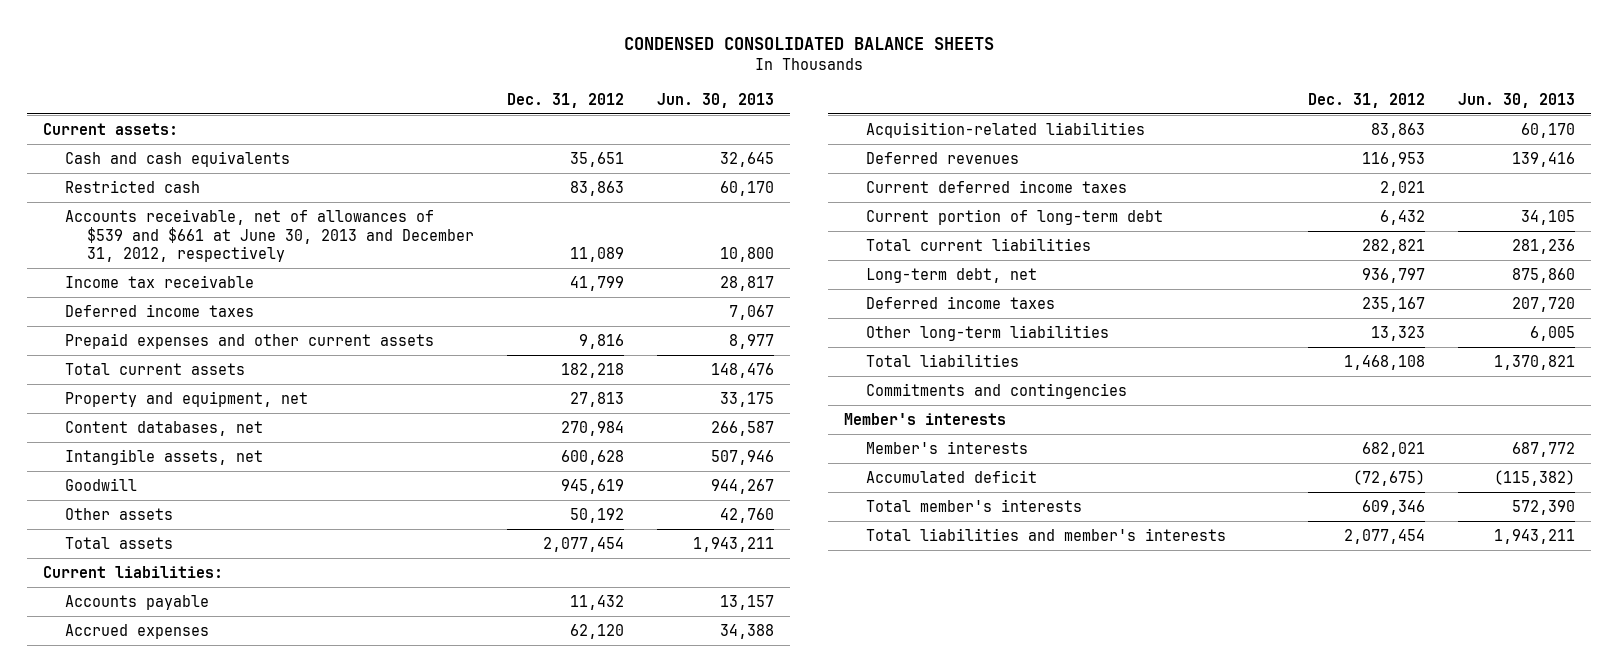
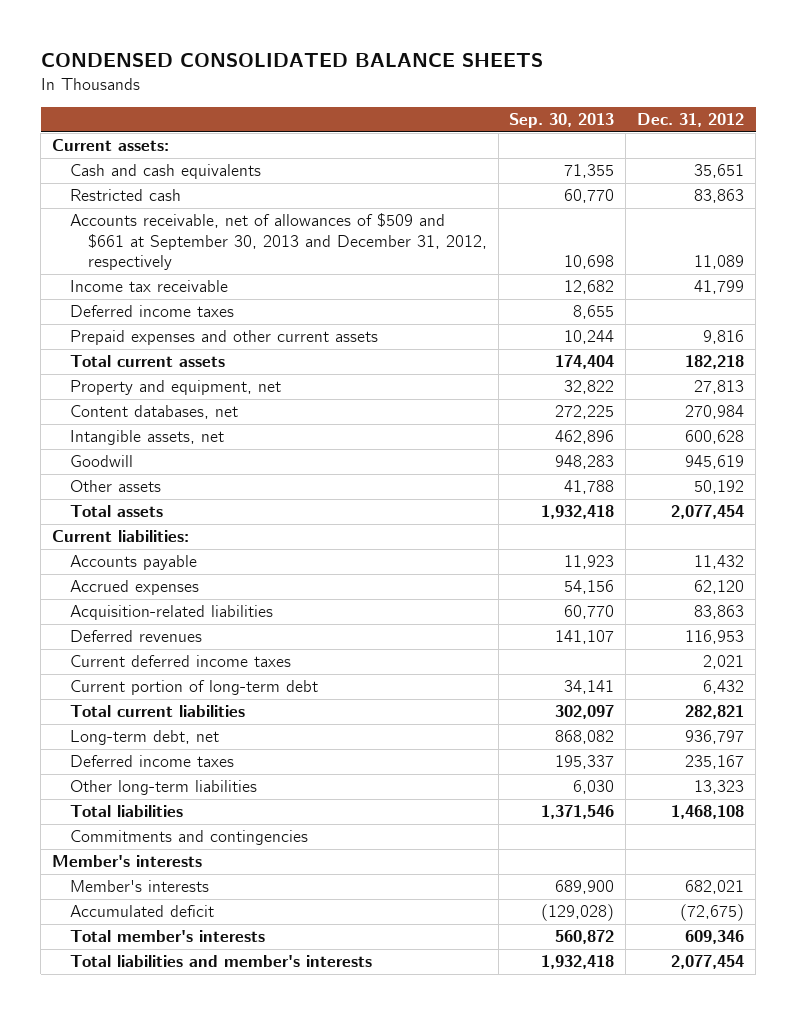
[656,92,774,108] Jun. 30, 2013 -> none
none -> [509,112,615,128] Sep. 30, 2013
[65,208,474,263] Accounts receivable, net of allowances of $539 and $661 at June 30, 2013 and December 31, 2012, respectively -> [69,213,487,271] Accounts receivable, net of allowances of $509 and $661 at September 30, 2013 and December 31, 2012, respectively

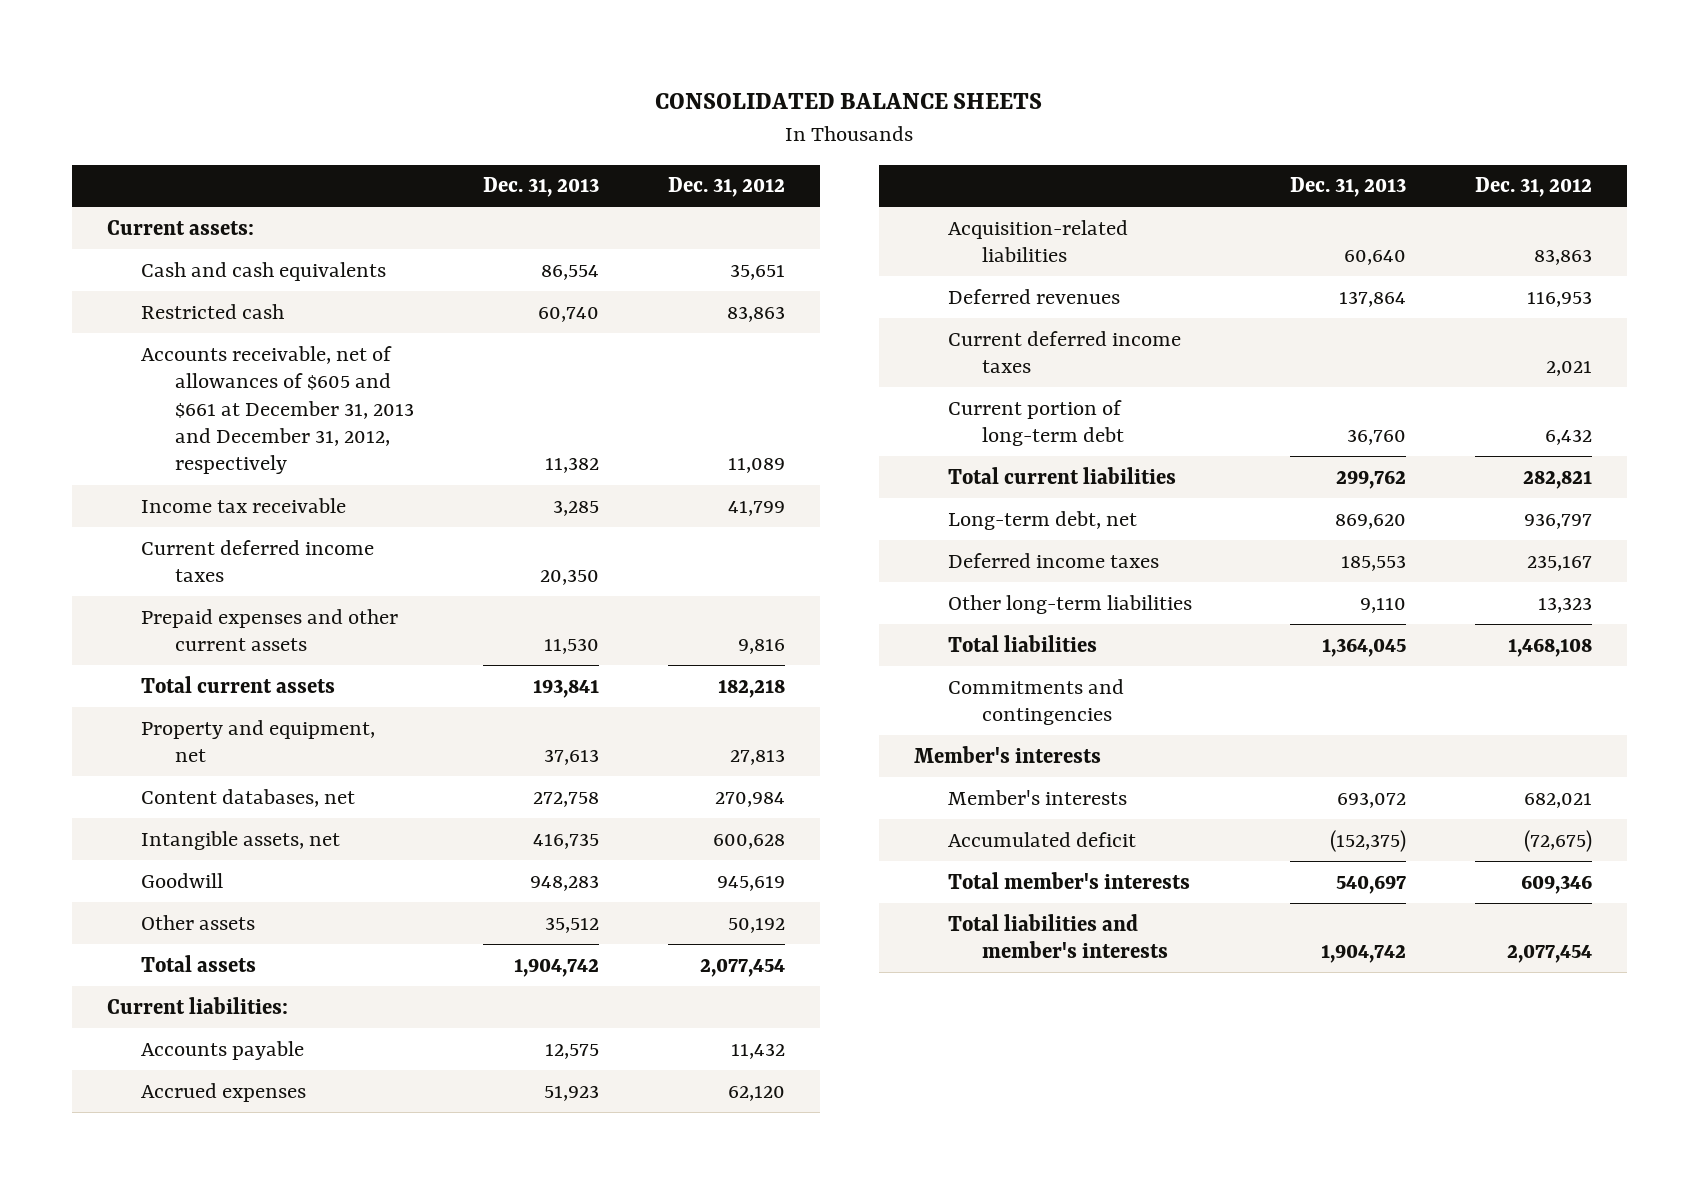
[40,52,543,67] CONDENSED CONSOLIDATED BALANCE SHEETS -> [655,92,1043,109] CONSOLIDATED BALANCE SHEETS
[509,112,615,128] Sep. 30, 2013 -> none
none -> [483,177,600,198] Dec. 31, 2013
[69,213,487,271] Accounts receivable, net of allowances of $509 and $661 at September 30, 2013 and December 31, 2012, respectively -> [140,345,414,475] Accounts receivable, net of allowances of $605 and $661 at December 31, 2013 and December 31, 2012, respectively
[69,305,234,318] Deferred income taxes -> [140,539,374,583] Current deferred income taxes

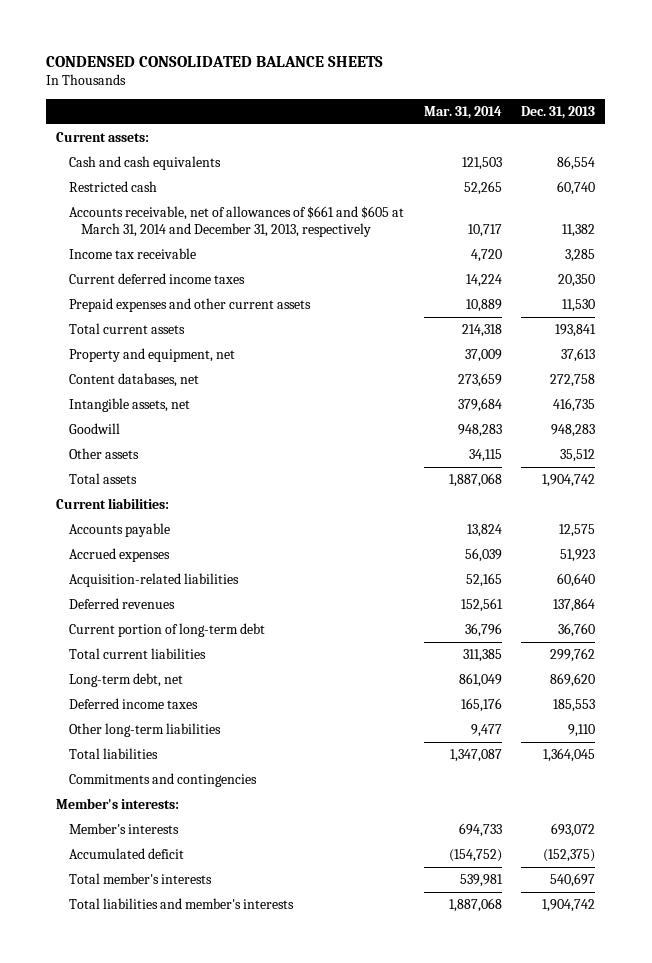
[655,92,1043,109] CONSOLIDATED BALANCE SHEETS -> [46,56,384,68] CONDENSED CONSOLIDATED BALANCE SHEETS
[668,177,786,198] Dec. 31, 2012 -> none
none -> [423,105,502,119] Mar. 31, 2014
[140,345,414,475] Accounts receivable, net of allowances of $605 and $661 at December 31, 2013 and December 31, 2012, respectively -> [68,206,404,238] Accounts receivable, net of allowances of $661 and $605 at March 31, 2014 and December 31, 2013, respectively
[947,330,1181,374] Current deferred income taxes -> none
[913,745,1101,763] Member's interests -> [56,798,180,810] Member's interests:

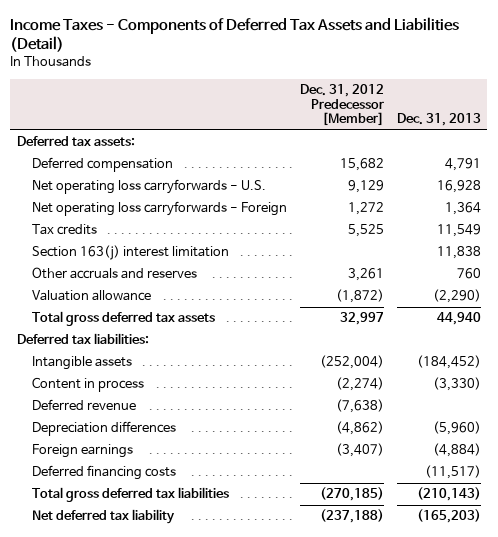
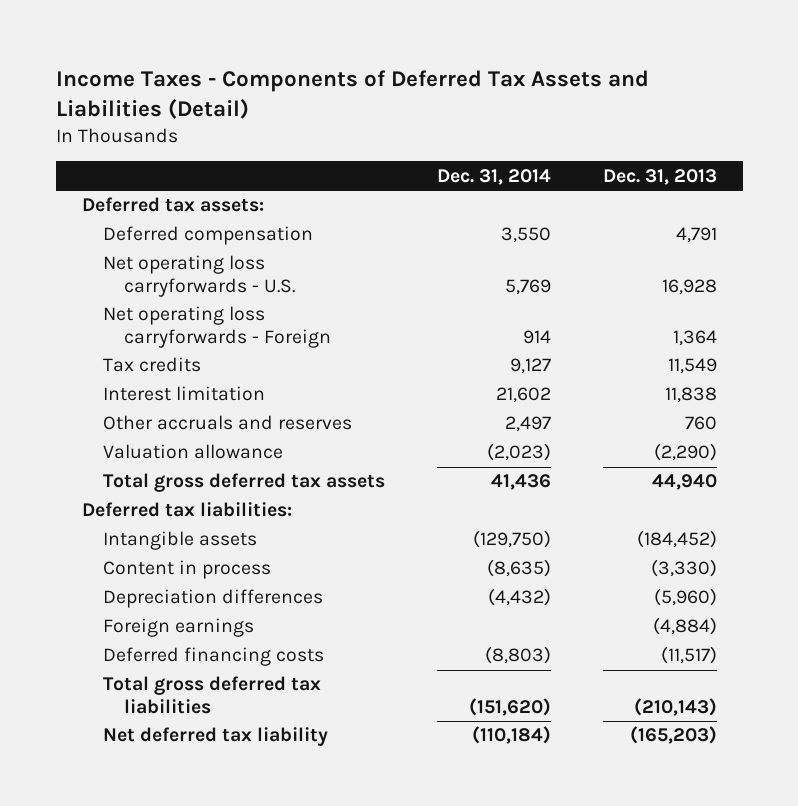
[299,83,384,127] Dec. 31, 2012 Predecessor [Member] -> none
none -> [436,168,551,185] Dec. 31, 2014
[31,245,229,261] Section 163(j) interest limitation -> [102,386,265,402] Interest limitation
[31,399,136,411] Deferred revenue -> none

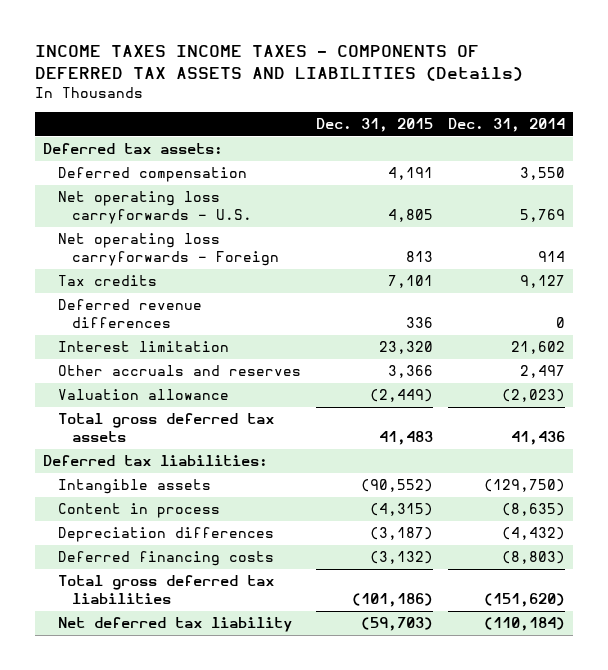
[55,69,649,119] Income Taxes - Components of Deferred Tax Assets and Liabilities (Detail) -> [35,45,524,81] INCOME TAXES INCOME TAXES - COMPONENTS OF DEFERRED TAX ASSETS AND LIABILITIES (Details)
[602,168,717,185] Dec. 31, 2013 -> none
none -> [316,118,434,133] Dec. 31, 2015
none -> [57,299,202,329] Deferred revenue differences
[102,618,254,638] Foreign earnings -> none

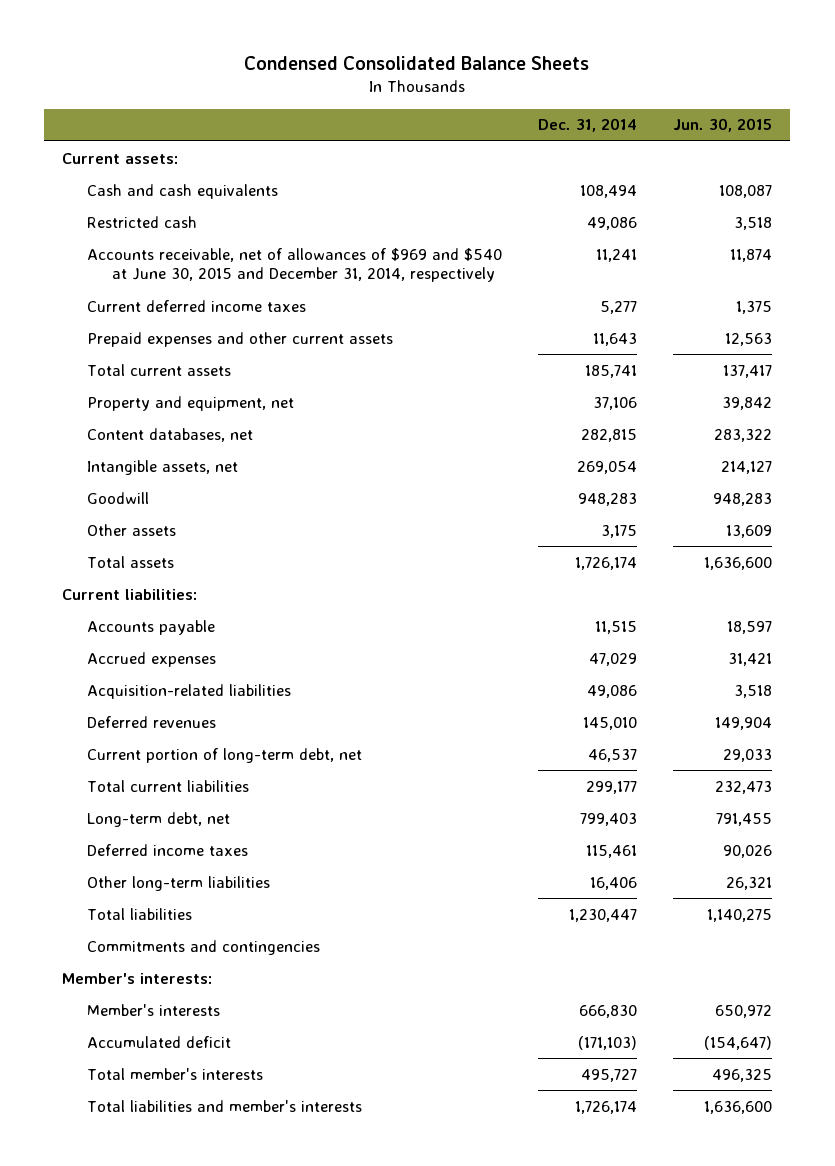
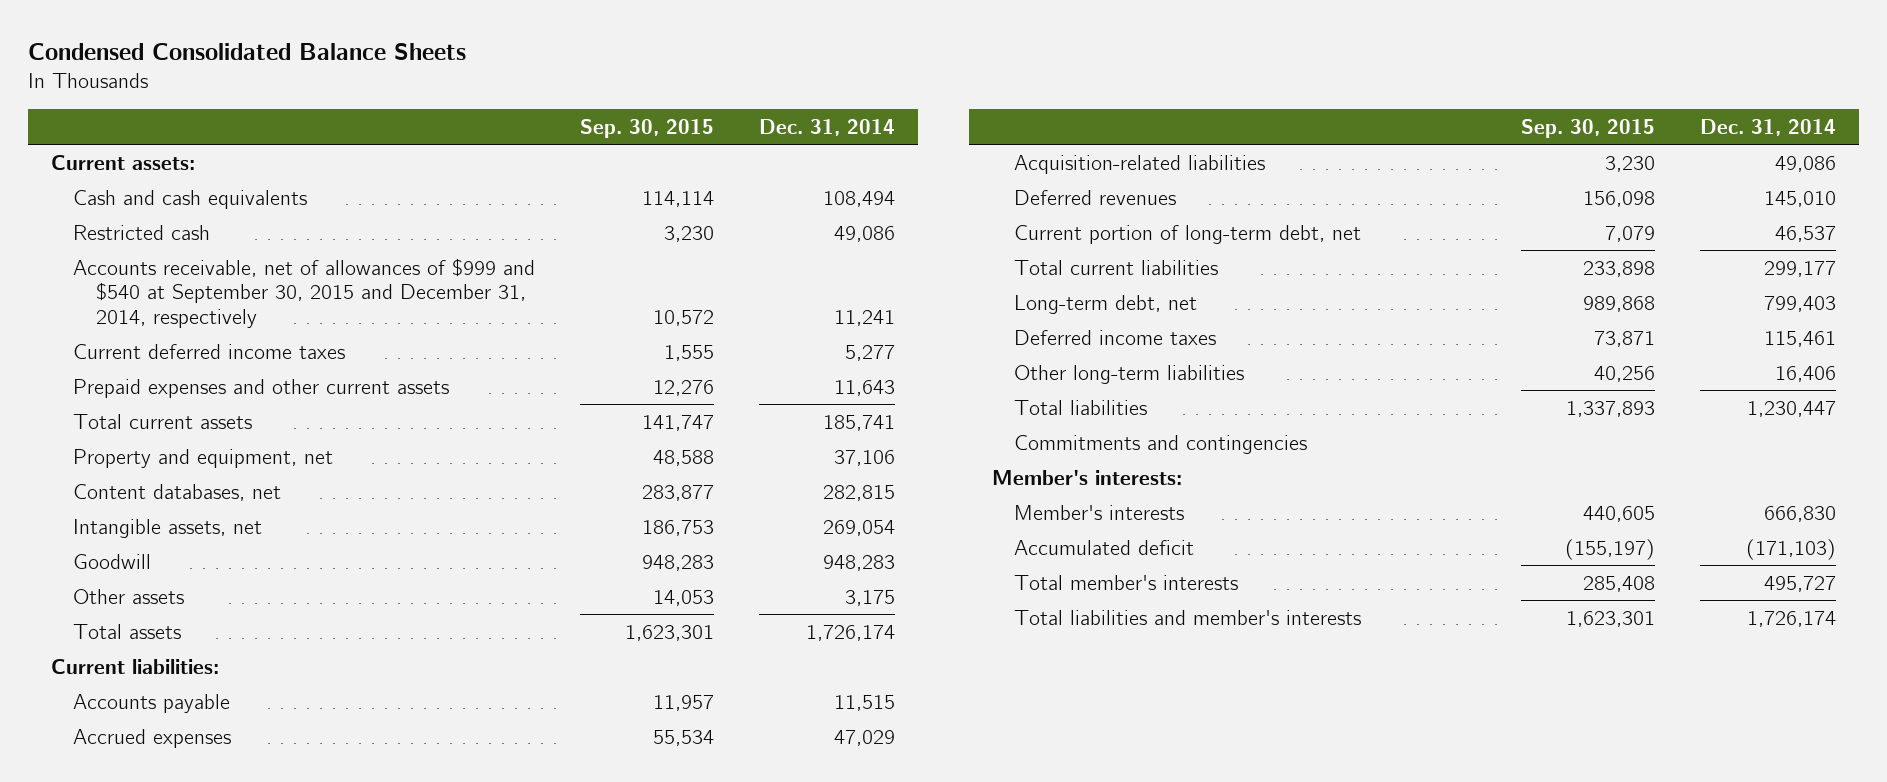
[673,118,773,133] Jun. 30, 2015 -> none
none -> [580,118,715,138] Sep. 30, 2015
[87,247,503,283] Accounts receivable, net of allowances of $969 and $540 at June 30, 2015 and December 31, 2014, respectively -> [73,257,536,328] Accounts receivable, net of allowances of $999 and $540 at September 30, 2015 and December 31, 2014, respectively

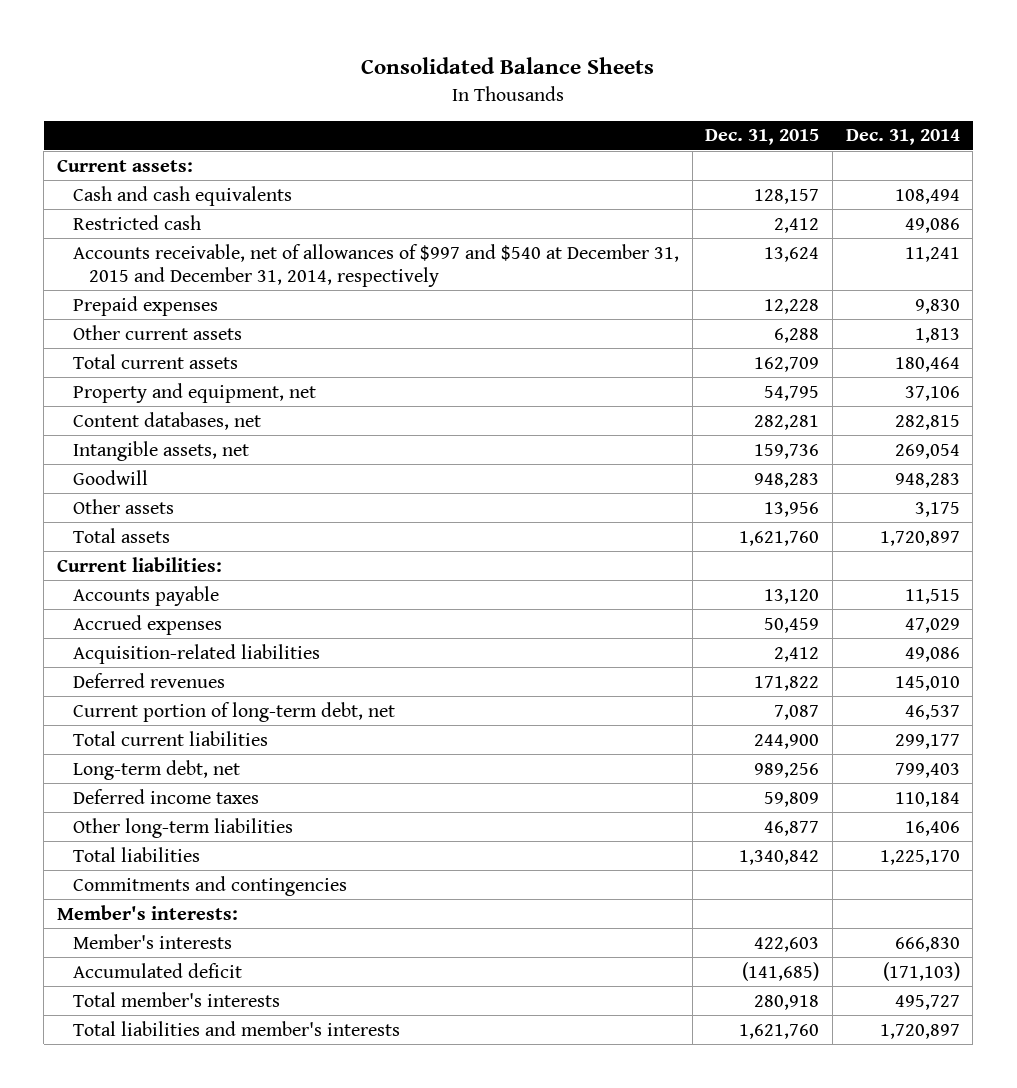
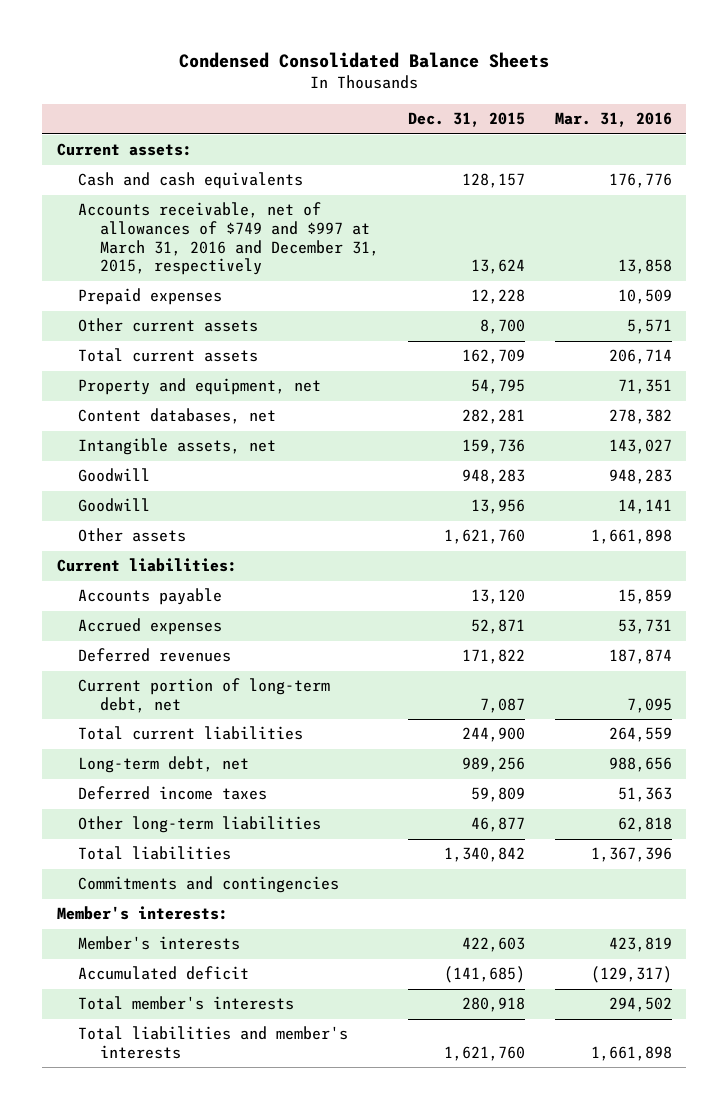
[361,57,655,75] Consolidated Balance Sheets -> [179,51,550,68] Condensed Consolidated Balance Sheets
[845,129,960,146] Dec. 31, 2014 -> none
none -> [554,112,672,128] Mar. 31, 2016
[73,214,202,230] Restricted cash -> none
[73,243,680,288] Accounts receivable, net of allowances of $997 and $540 at December 31, 2015 and December 31, 2014, respectively -> [78,202,380,276] Accounts receivable, net of allowances of $749 and $997 at March 31, 2016 and December 31, 2015, respectively
[774,327,820,343] 6,288 -> [480,319,526,335] 8,700
[73,527,171,543] Total assets -> none
none -> [78,498,151,513] Goodwill
[764,501,820,517] 13,956 -> [444,529,526,545] 1,621,760
[73,643,321,664] Acquisition-related liabilities -> none
[764,617,820,633] 50,459 -> [471,619,526,635] 52,871

